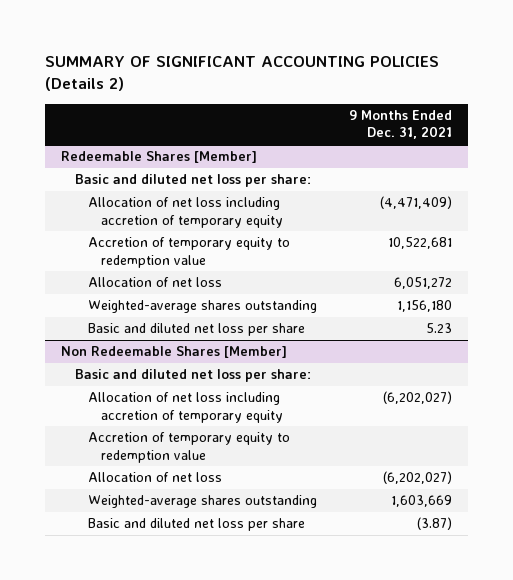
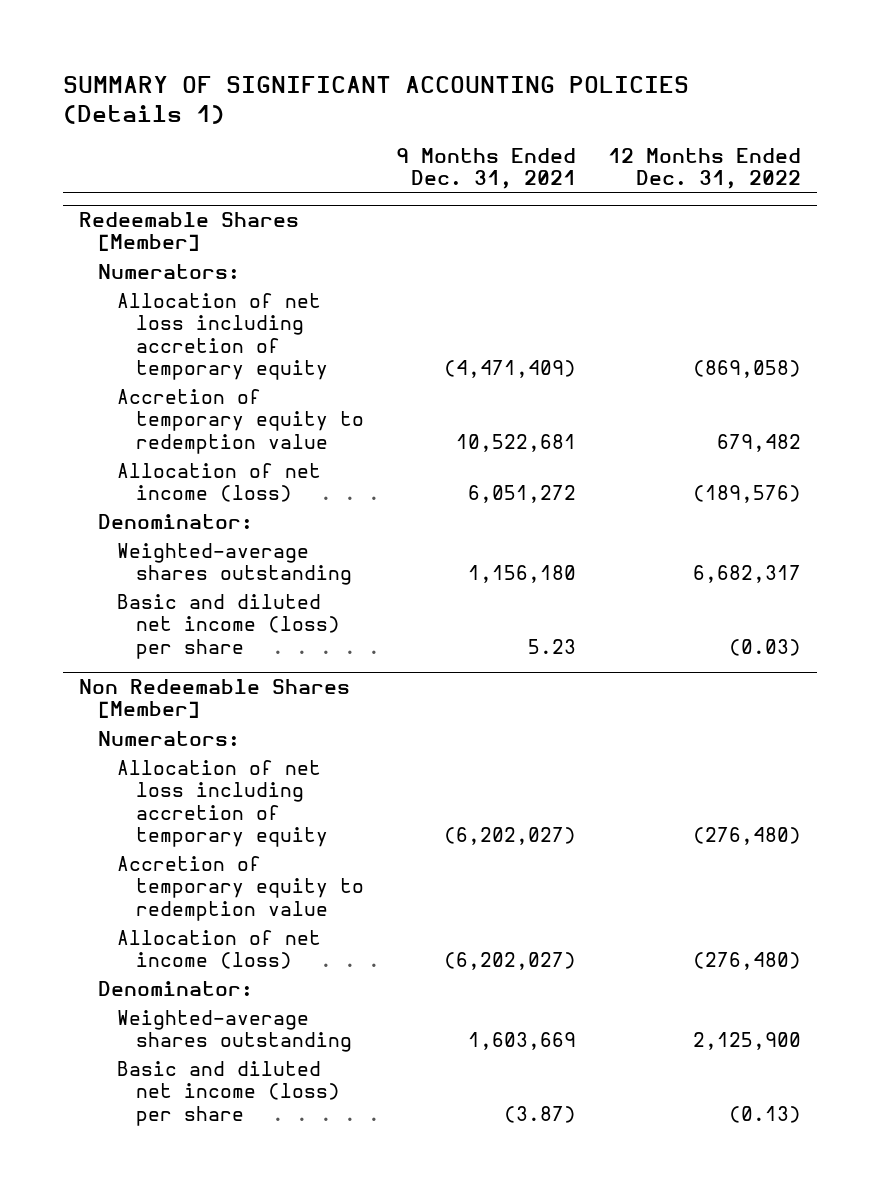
[45,56,440,92] SUMMARY OF SIGNIFICANT ACCOUNTING POLICIES (Details 2) -> [63,75,690,125] SUMMARY OF SIGNIFICANT ACCOUNTING POLICIES (Details 1)
none -> [608,147,802,190] 12 Months Ended Dec. 31, 2022
[74,174,311,188] Basic and diluted net loss per share: -> none
none -> [98,263,241,279] Numerators:
[87,277,222,288] Allocation of net loss -> [116,462,321,503] Allocation of net income (loss)
none -> [98,513,254,529] Denominator:
[87,323,305,337] Basic and diluted net loss per share -> [116,593,340,659] Basic and diluted net income (loss) per share
[74,369,311,383] Basic and diluted net loss per share: -> none
none -> [98,730,241,746] Numerators:
[87,472,222,483] Allocation of net loss -> [116,929,321,970] Allocation of net income (loss)
none -> [98,980,254,996] Denominator:
[87,518,305,532] Basic and diluted net loss per share -> [116,1060,340,1126] Basic and diluted net income (loss) per share

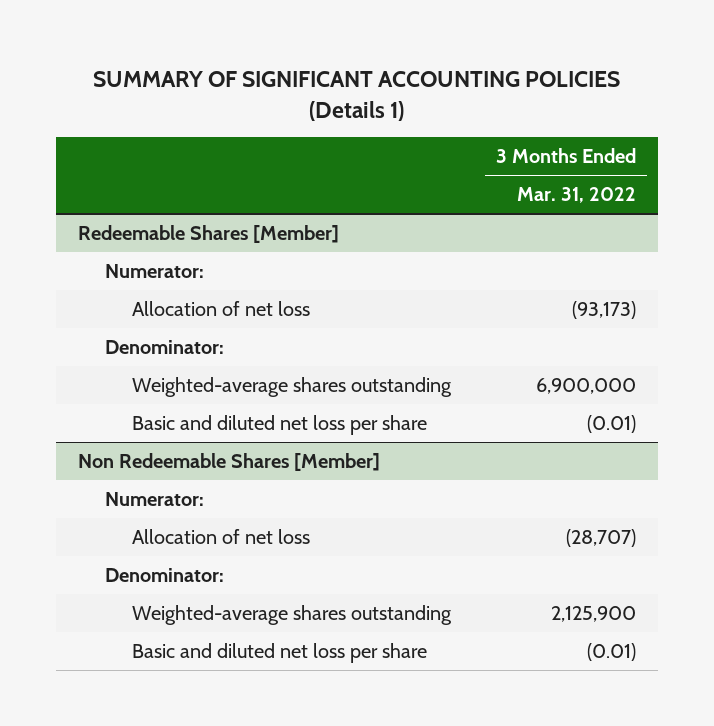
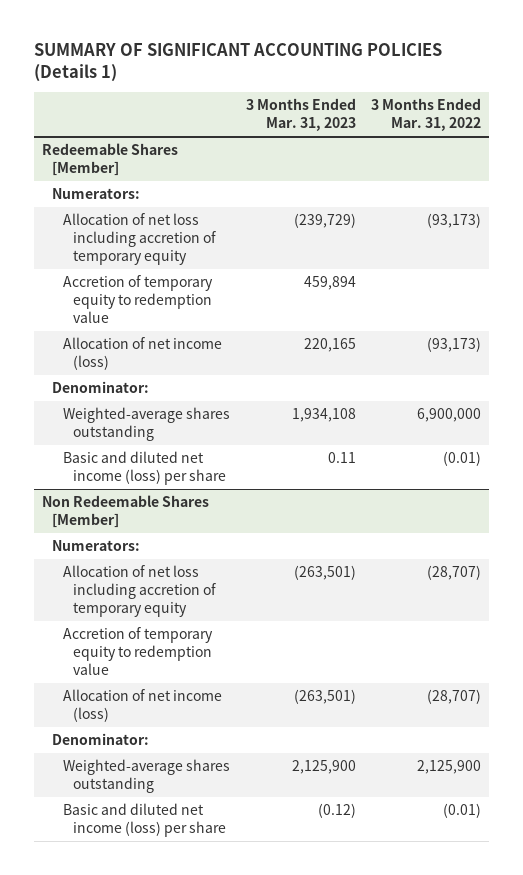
none -> [245,98,356,132] 3 Months Ended Mar. 31, 2023
[105,263,205,278] Numerator: -> [52,188,141,200] Numerators:
none -> [62,213,217,265] Allocation of net loss including accretion of temporary equity
none -> [62,275,213,323] Accretion of temporary equity to redemption value
[132,300,311,316] Allocation of net loss -> [62,337,222,370] Allocation of net income (loss)
[132,414,428,435] Basic and diluted net loss per share -> [62,451,227,485] Basic and diluted net income (loss) per share
[105,491,205,506] Numerator: -> [52,540,141,552] Numerators:
none -> [62,565,217,617] Allocation of net loss including accretion of temporary equity
none -> [62,627,213,675] Accretion of temporary equity to redemption value
[132,528,311,544] Allocation of net loss -> [62,689,222,722] Allocation of net income (loss)
[132,642,428,663] Basic and diluted net loss per share -> [62,803,227,837] Basic and diluted net income (loss) per share

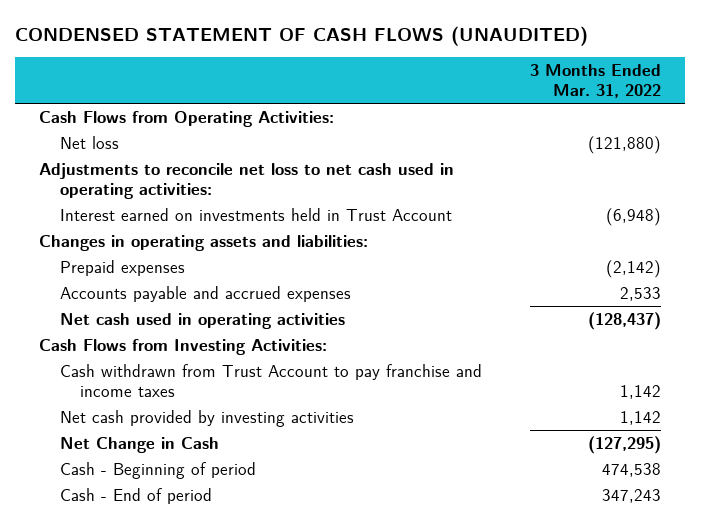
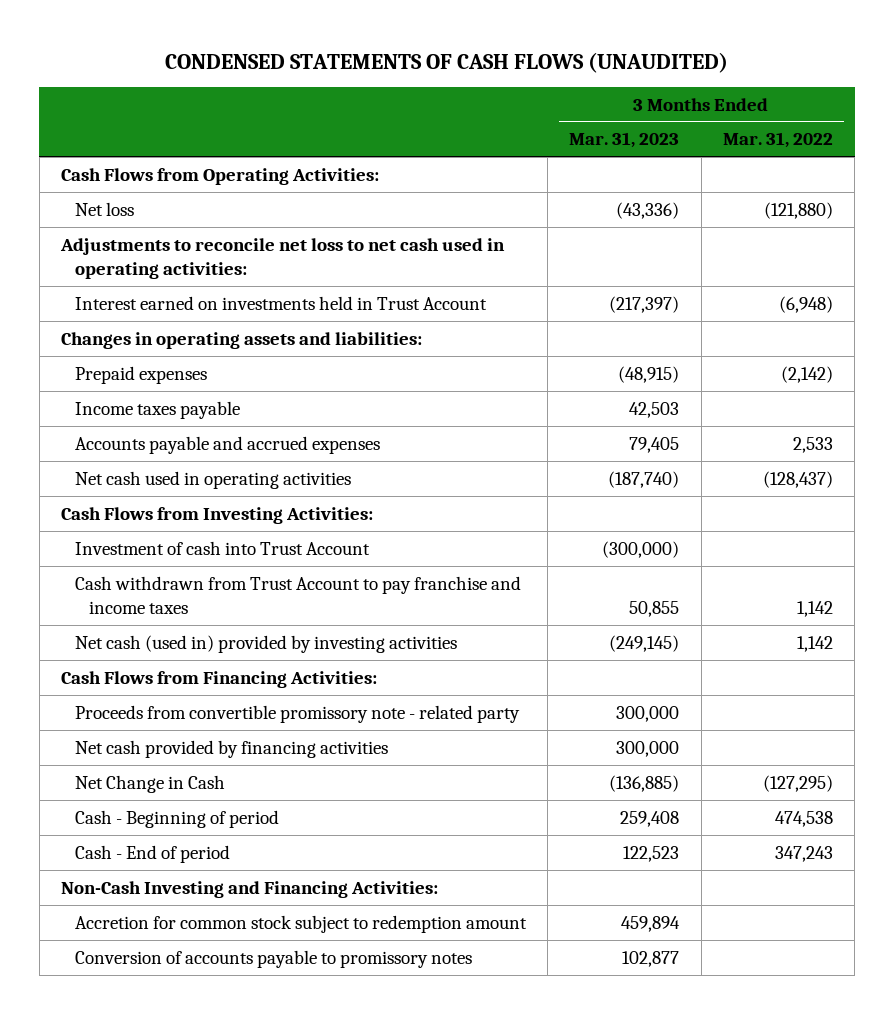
[15,25,589,46] CONDENSED STATEMENT OF CASH FLOWS (UNAUDITED) -> [165,51,729,73] CONDENSED STATEMENTS OF CASH FLOWS (UNAUDITED)
none -> [569,132,680,149] Mar. 31, 2023
none -> [74,400,240,419] Income taxes payable
none -> [74,540,370,555] Investment of cash into Trust Account
[59,409,354,427] Net cash provided by investing activities -> [74,634,457,653] Net cash (used in) provided by investing activities
none -> [61,670,378,688] Cash Flows from Financing Activities:
none -> [74,704,520,723] Proceeds from convertible promissory note - related party
none -> [74,739,388,758] Net cash provided by financing activities
none -> [61,880,439,898] Non-Cash Investing and Financing Activities:
none -> [74,914,527,933] Accretion for common stock subject to redemption amount
none -> [74,949,472,968] Conversion of accounts payable to promissory notes

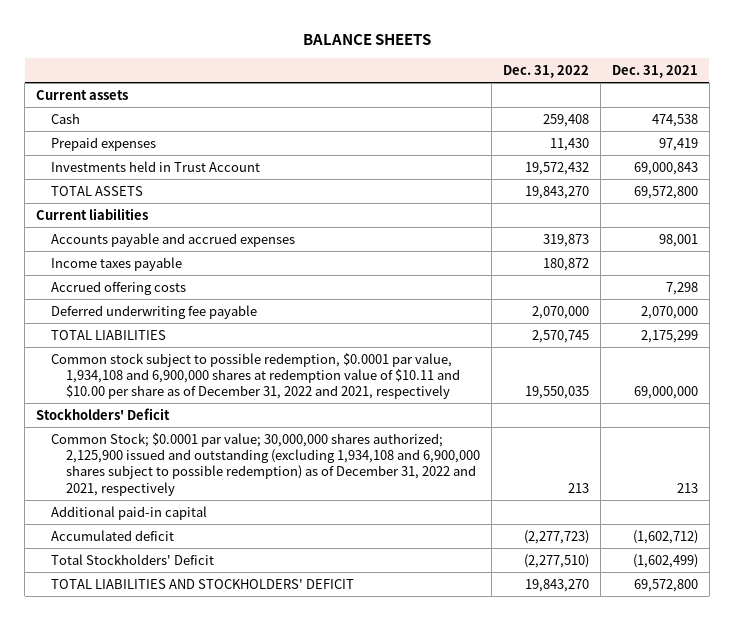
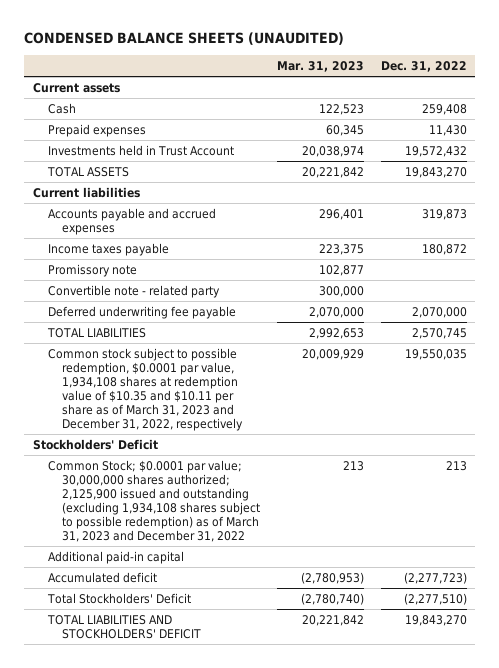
[303,34,432,46] BALANCE SHEETS -> [24,32,345,46] CONDENSED BALANCE SHEETS (UNAUDITED)
[611,65,698,79] Dec. 31, 2021 -> none
none -> [276,61,364,73] Mar. 31, 2023
[51,280,187,295] Accrued offering costs -> none
none -> [47,263,137,277] Promissory note
none -> [47,284,220,298] Convertible note - related party
[51,352,460,400] Common stock subject to possible redemption, $0.0001 par value, 1,934,108 and 6,900,000 shares at redemption value of $10.11 and $10.00 per share as of December 31, 2022 and 2021, respectively -> [47,347,244,431] Common stock subject to possible redemption, $0.0001 par value, 1,934,108 shares at redemption value of $10.35 and $10.11 per share as of March 31, 2023 and December 31, 2022, respectively
[51,432,480,496] Common Stock; $0.0001 par value; 30,000,000 shares authorized; 2,125,900 issued and outstanding (excluding 1,934,108 and 6,900,000 shares subject to possible redemption) as of December 31, 2022 and 2021, respectively -> [47,459,261,542] Common Stock; $0.0001 par value; 30,000,000 shares authorized; 2,125,900 issued and outstanding (excluding 1,934,108 shares subject to possible redemption) as of March 31, 2023 and December 31, 2022

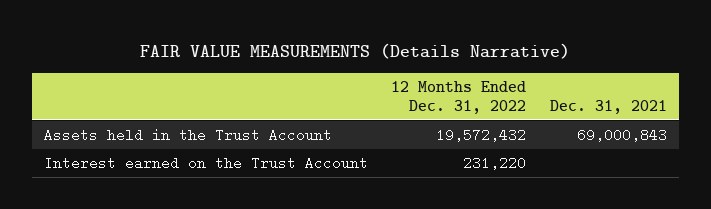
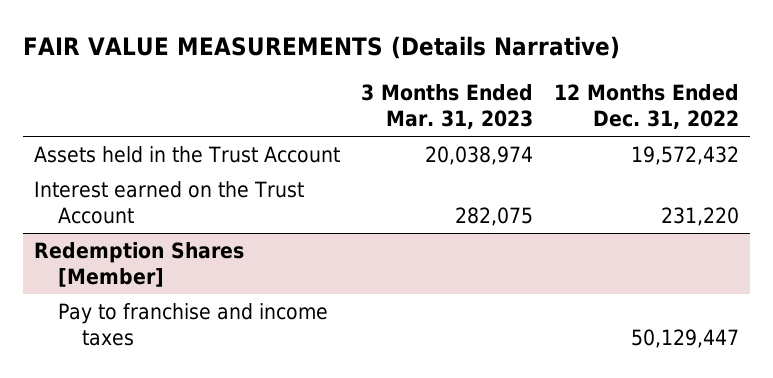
[550,100,668,115] Dec. 31, 2021 -> none
none -> [360,84,533,130] 3 Months Ended Mar. 31, 2023
none -> [33,241,244,287] Redemption Shares [Member]
none -> [58,302,329,346] Pay to franchise and income taxes

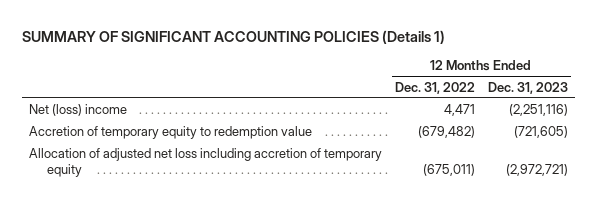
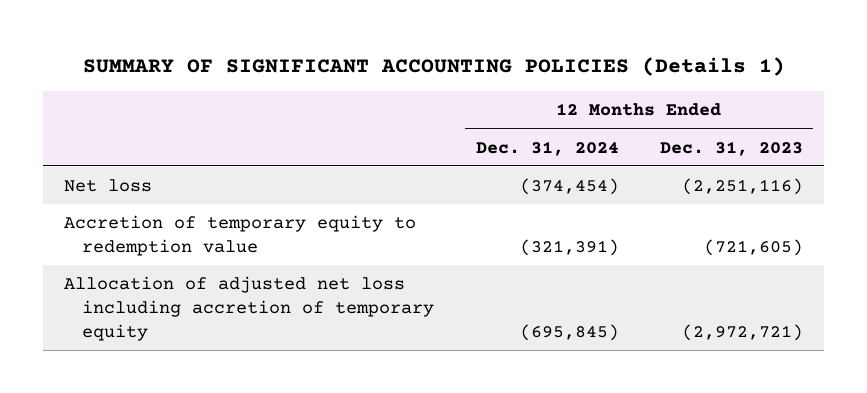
[394,81,475,94] Dec. 31, 2022 -> none
none -> [475,140,619,156] Dec. 31, 2024
[28,104,127,117] Net (loss) income -> [64,179,153,193] Net loss

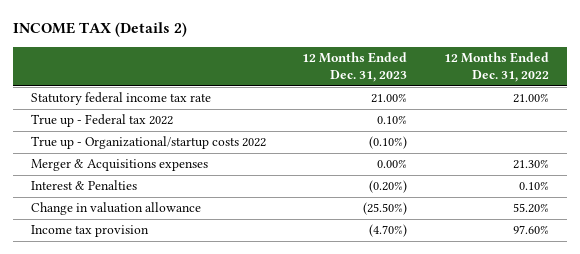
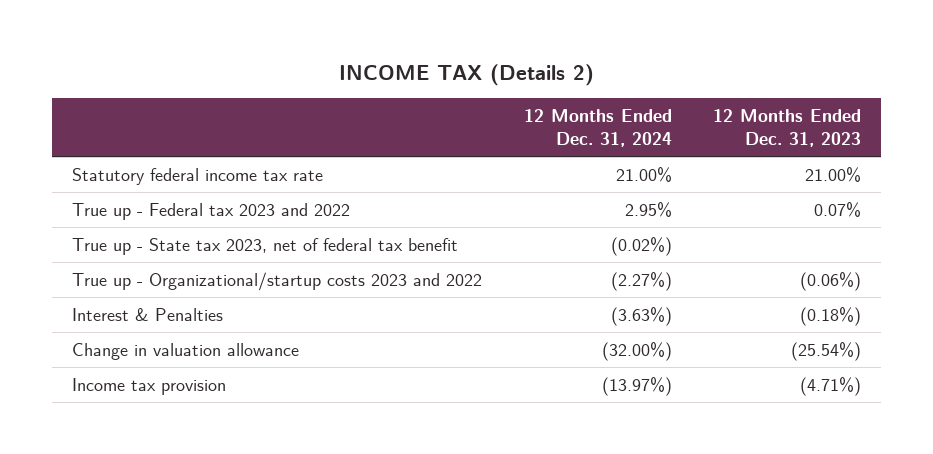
[443,52,549,83] 12 Months Ended Dec. 31, 2022 -> none
none -> [523,108,672,147] 12 Months Ended Dec. 31, 2024
[30,159,208,172] Merger & Acquisitions expenses -> none
[30,114,173,128] True up - Federal tax 2022 -> [72,203,351,221] True up - Federal tax 2023 and 2022
[377,115,408,125] 0.10% -> [813,202,861,218] 0.07%
none -> [72,238,459,256] True up - State tax 2023, net of federal tax benefit
[30,136,266,150] True up - Organizational/startup costs 2022 -> [72,272,483,292] True up - Organizational/startup costs 2023 and 2022
[369,136,408,150] (0.10%) -> [799,272,861,292] (0.06%)
[369,180,408,194] (0.20%) -> [799,307,861,327] (0.18%)
[363,202,408,216] (25.50%) -> [790,342,861,362] (25.54%)
[369,224,408,238] (4.70%) -> [799,377,861,397] (4.71%)

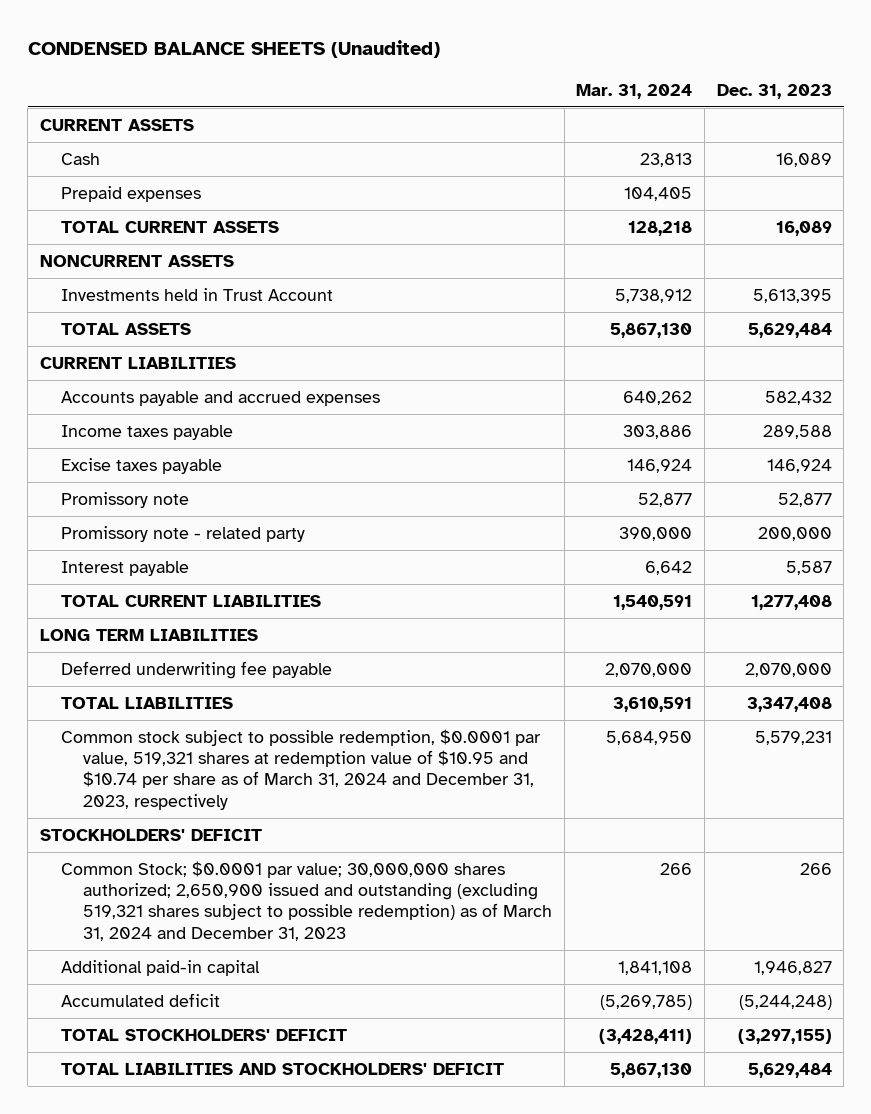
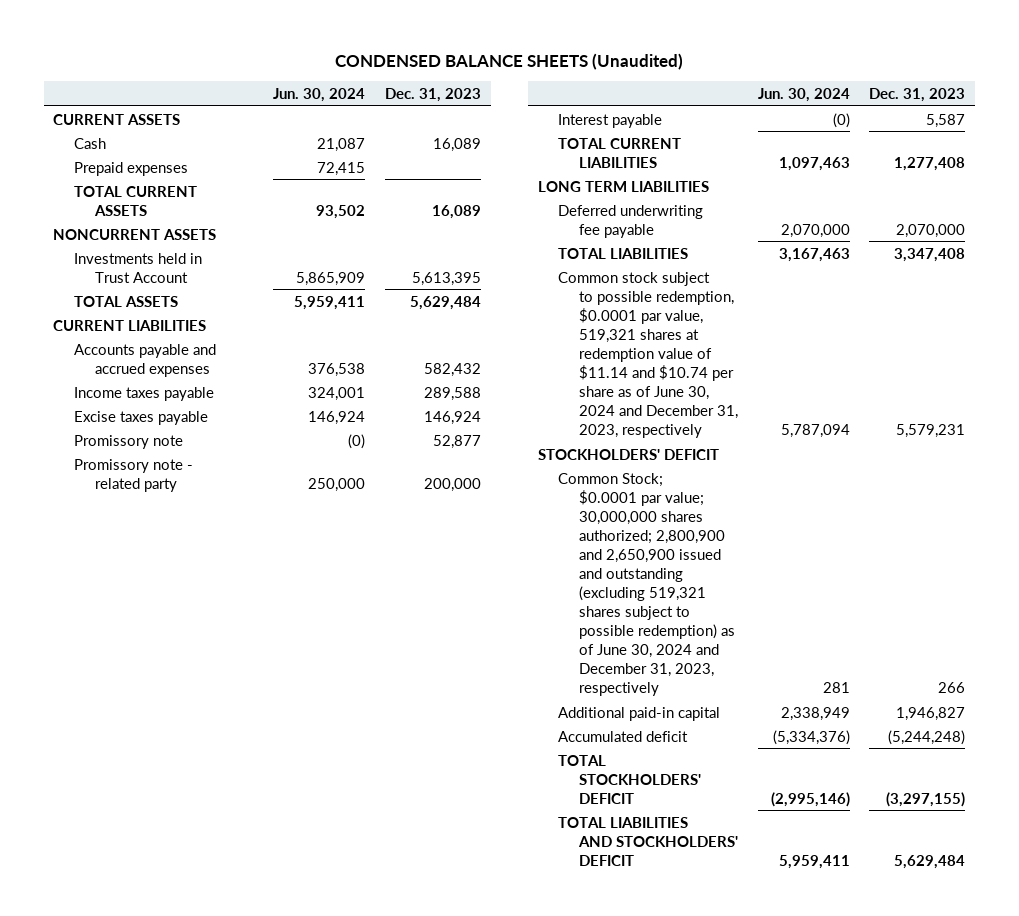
[576,83,693,99] Mar. 31, 2024 -> none
none -> [273,88,366,103] Jun. 30, 2024
[61,729,542,810] Common stock subject to possible redemption, $0.0001 par value, 519,321 shares at redemption value of $10.95 and $10.74 per share as of March 31, 2024 and December 31, 2023, respectively -> [558,271,739,438] Common stock subject to possible redemption, $0.0001 par value, 519,321 shares at redemption value of $11.14 and $10.74 per share as of June 30, 2024 and December 31, 2023, respectively
[61,861,553,941] Common Stock; $0.0001 par value; 30,000,000 shares authorized; 2,650,900 issued and outstanding (excluding 519,321 shares subject to possible redemption) as of March 31, 2024 and December 31, 2023 -> [558,472,736,696] Common Stock; $0.0001 par value; 30,000,000 shares authorized; 2,800,900 and 2,650,900 issued and outstanding (excluding 519,321 shares subject to possible redemption) as of June 30, 2024 and December 31, 2023, respectively

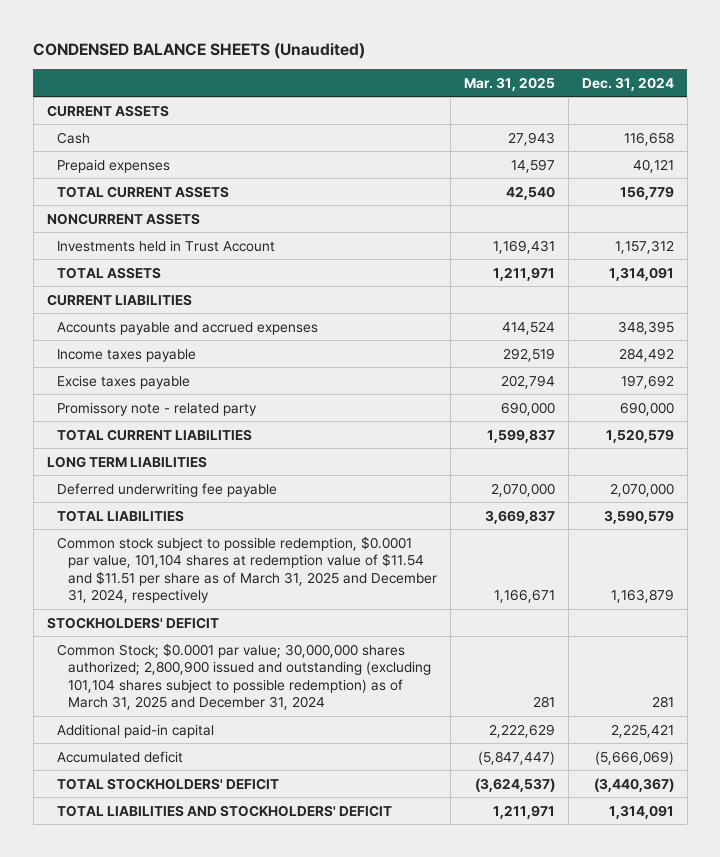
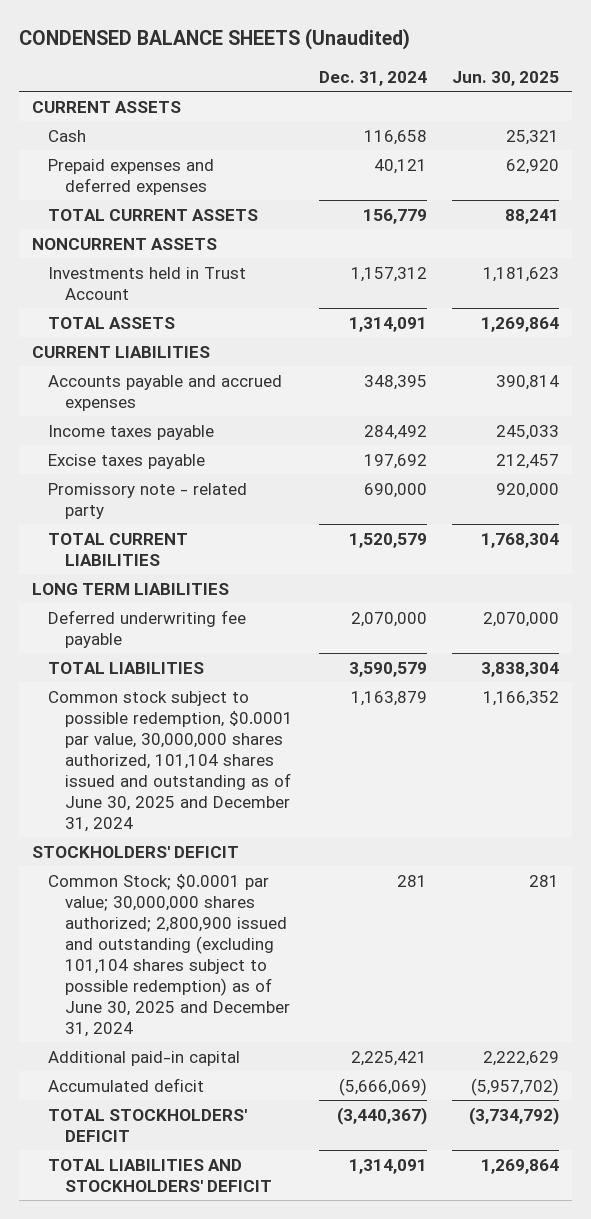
[463,76,555,91] Mar. 31, 2025 -> none
none -> [452,70,560,86] Jun. 30, 2025
[57,158,171,173] Prepaid expenses -> [48,158,215,195] Prepaid expenses and deferred expenses
[57,535,438,604] Common stock subject to possible redemption, $0.0001 par value, 101,104 shares at redemption value of $11.54 and $11.51 per share as of March 31, 2025 and December 31, 2024, respectively -> [48,690,294,832] Common stock subject to possible redemption, $0.0001 par value, 30,000,000 shares authorized, 101,104 shares issued and outstanding as of June 30, 2025 and December 31, 2024
[57,642,432,711] Common Stock; $0.0001 par value; 30,000,000 shares authorized; 2,800,900 issued and outstanding (excluding 101,104 shares subject to possible redemption) as of March 31, 2025 and December 31, 2024 -> [48,873,291,1037] Common Stock; $0.0001 par value; 30,000,000 shares authorized; 2,800,900 issued and outstanding (excluding 101,104 shares subject to possible redemption) as of June 30, 2025 and December 31, 2024

